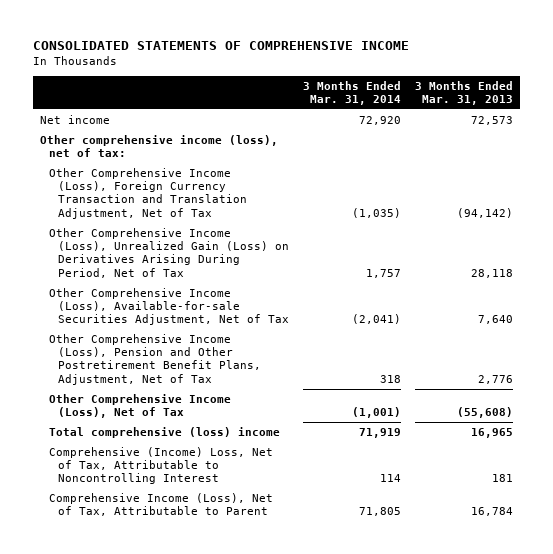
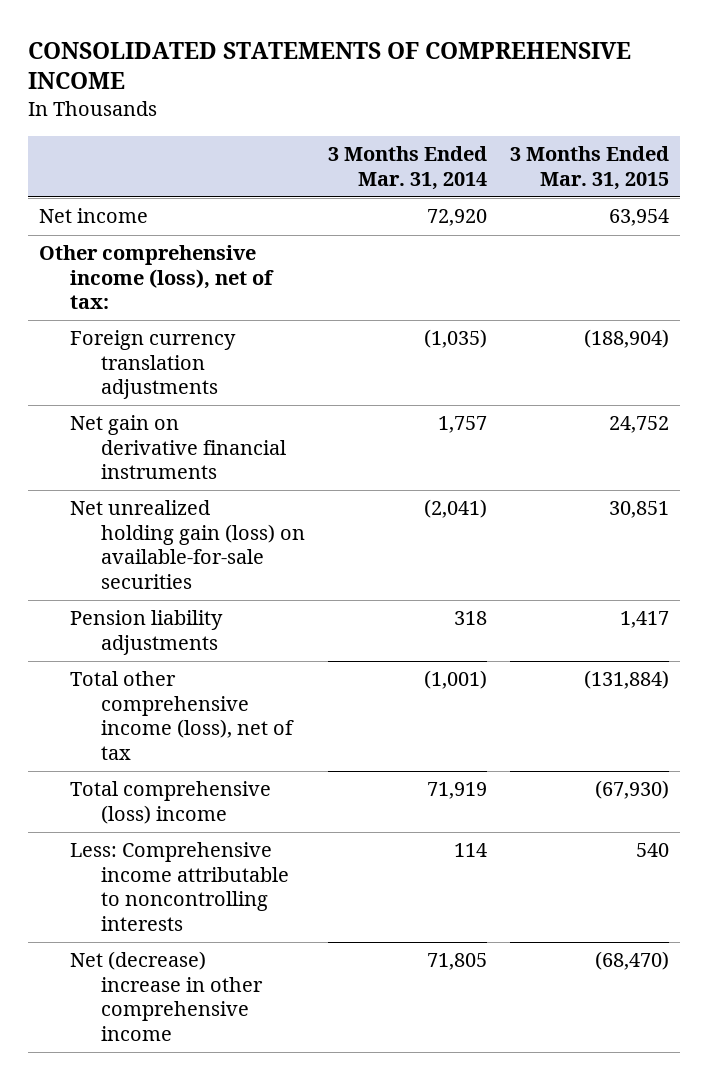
[415,80,514,105] 3 Months Ended Mar. 31, 2013 -> none
none -> [510,146,670,190] 3 Months Ended Mar. 31, 2015
[48,168,248,219] Other Comprehensive Income (Loss), Foreign Currency Transaction and Translation Adjustment, Net of Tax -> [70,330,237,400] Foreign currency translation adjustments
[48,228,290,278] Other Comprehensive Income (Loss), Unrealized Gain (Loss) on Derivatives Arising During Period, Net of Tax -> [70,415,287,480] Net gain on derivative financial instruments
[48,288,290,326] Other Comprehensive Income (Loss), Available-for-sale Securities Adjustment, Net of Tax -> [70,500,306,589] Net unrealized holding gain (loss) on available-for-sale securities
[48,334,262,385] Other Comprehensive Income (Loss), Pension and Other Postretirement Benefit Plans, Adjustment, Net of Tax -> [70,610,224,655] Pension liability adjustments
[48,394,231,419] Other Comprehensive Income (Loss), Net of Tax -> [70,671,295,760] Total other comprehensive income (loss), net of tax
[48,447,273,485] Comprehensive (Income) Loss, Net of Tax, Attributable to Noncontrolling Interest -> [70,842,290,931] Less: Comprehensive income attributable to noncontrolling interests
[48,493,273,517] Comprehensive Income (Loss), Net of Tax, Attributable to Parent -> [70,951,264,1041] Net (decrease) increase in other comprehensive income

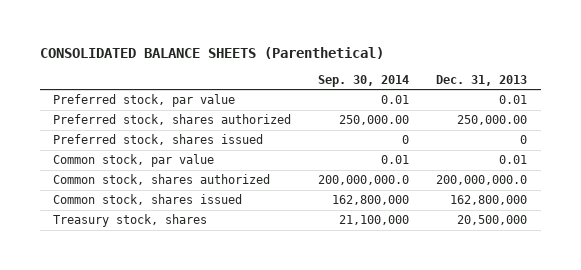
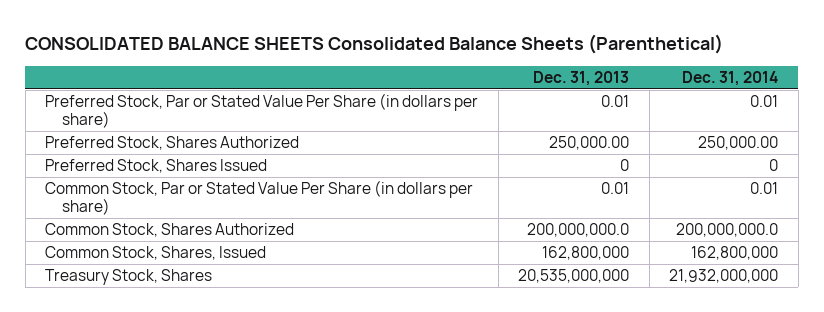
[39,46,384,59] CONSOLIDATED BALANCE SHEETS (Parenthetical) -> [25,33,724,54] CONSOLIDATED BALANCE SHEETS Consolidated Balance Sheets (Parenthetical)
[318,74,410,87] Sep. 30, 2014 -> none
none -> [682,70,779,86] Dec. 31, 2014
[53,94,236,108] Preferred stock, par value -> [45,93,479,129] Preferred Stock, Par or Stated Value Per Share (in dollars per share)
[53,114,292,126] Preferred stock, shares authorized -> [45,136,300,151] Preferred Stock, Shares Authorized
[53,134,264,146] Preferred stock, shares issued -> [45,159,268,174] Preferred Stock, Shares Issued
[53,154,215,168] Common stock, par value -> [45,180,474,216] Common Stock, Par or Stated Value Per Share (in dollars per share)
[53,174,271,186] Common stock, shares authorized -> [45,223,295,238] Common Stock, Shares Authorized
[53,194,243,206] Common stock, shares issued -> [45,246,267,261] Common Stock, Shares, Issued
[53,214,208,228] Treasury stock, shares -> [45,269,213,286] Treasury Stock, Shares
[457,215,528,226] 20,500,000 -> [518,269,630,284] 20,535,000,000

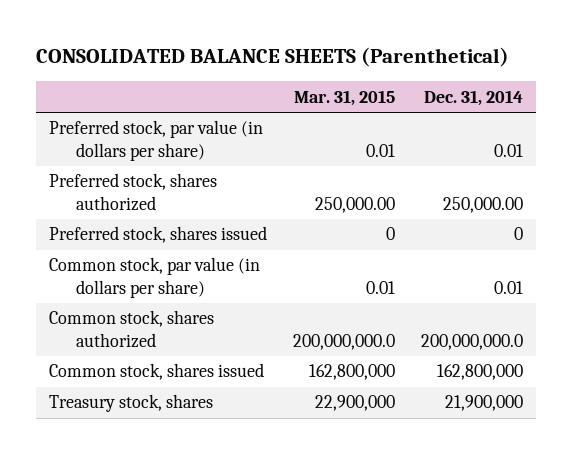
[25,33,724,54] CONSOLIDATED BALANCE SHEETS Consolidated Balance Sheets (Parenthetical) -> [35,47,509,68] CONSOLIDATED BALANCE SHEETS (Parenthetical)
[533,70,630,86] Dec. 31, 2013 -> none
none -> [293,89,395,106] Mar. 31, 2015
[45,93,479,129] Preferred Stock, Par or Stated Value Per Share (in dollars per share) -> [48,120,263,162] Preferred stock, par value (in dollars per share)
[45,136,300,151] Preferred Stock, Shares Authorized -> [48,173,217,212] Preferred stock, shares authorized
[45,159,268,174] Preferred Stock, Shares Issued -> [48,226,267,244] Preferred stock, shares issued
[45,180,474,216] Common Stock, Par or Stated Value Per Share (in dollars per share) -> [48,257,260,299] Common stock, par value (in dollars per share)
[45,223,295,238] Common Stock, Shares Authorized -> [48,310,214,349] Common stock, shares authorized
[45,246,267,261] Common Stock, Shares, Issued -> [48,363,264,381] Common stock, shares issued
[45,269,213,286] Treasury Stock, Shares -> [48,394,213,413] Treasury stock, shares
[669,269,779,284] 21,932,000,000 -> [444,395,523,412] 21,900,000

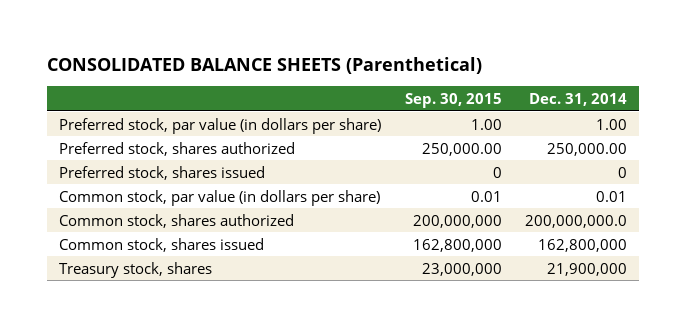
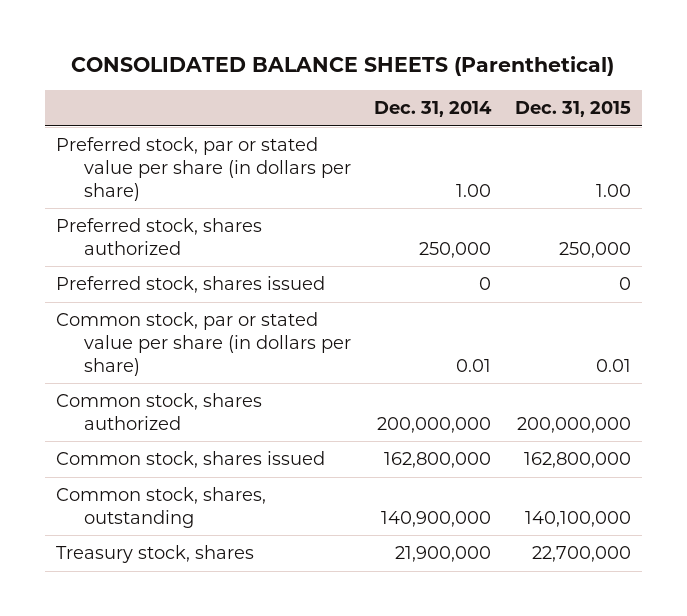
[404,92,502,108] Sep. 30, 2015 -> none
none -> [514,101,631,118] Dec. 31, 2015
[59,117,382,134] Preferred stock, par value (in dollars per share) -> [56,137,351,201] Preferred stock, par or stated value per share (in dollars per share)
[547,142,628,156] 250,000.00 -> [419,241,492,258] 250,000
[59,189,381,206] Common stock, par value (in dollars per share) -> [56,312,351,376] Common stock, par or stated value per share (in dollars per share)
[525,214,628,228] 200,000,000.0 -> [377,416,492,433] 200,000,000
none -> [56,487,267,528] Common stock, shares, outstanding

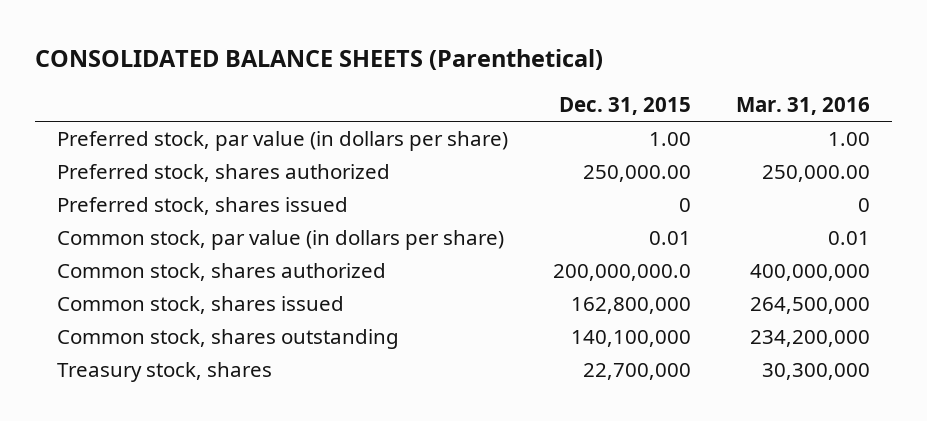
[374,101,493,118] Dec. 31, 2014 -> none
none -> [735,96,870,115] Mar. 31, 2016
[56,137,351,201] Preferred stock, par or stated value per share (in dollars per share) -> [57,131,509,152] Preferred stock, par value (in dollars per share)
[558,241,631,258] 250,000 -> [583,165,692,183] 250,000.00
[56,312,351,376] Common stock, par or stated value per share (in dollars per share) -> [57,230,505,251] Common stock, par value (in dollars per share)
[516,416,631,433] 200,000,000 -> [553,264,692,282] 200,000,000.0
[56,487,267,528] Common stock, shares, outstanding -> [57,329,400,350] Common stock, shares outstanding

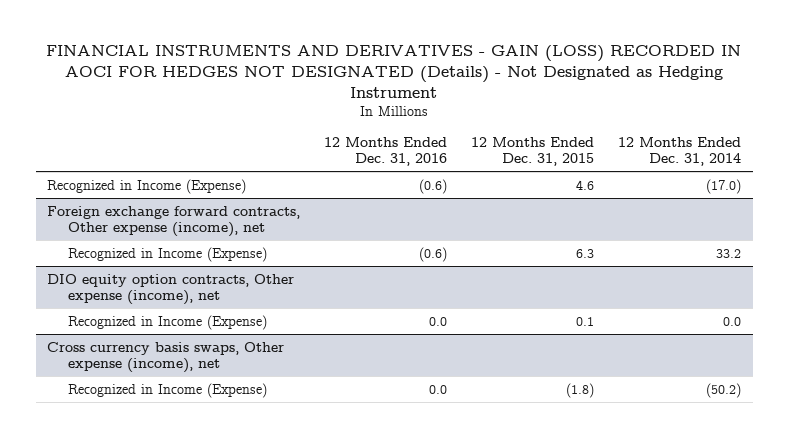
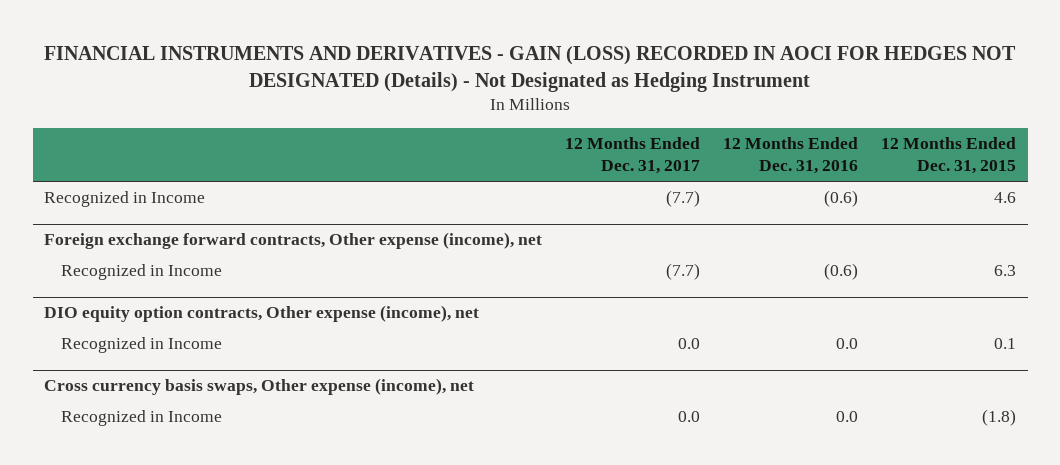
[617,136,741,166] 12 Months Ended Dec. 31, 2014 -> none
none -> [565,137,701,175] 12 Months Ended Dec. 31, 2017
[47,178,247,194] Recognized in Income (Expense) -> [44,191,206,208] Recognized in Income
[67,246,267,262] Recognized in Income (Expense) -> [60,264,222,281] Recognized in Income
[67,314,267,330] Recognized in Income (Expense) -> [60,337,222,354] Recognized in Income
[67,382,267,398] Recognized in Income (Expense) -> [60,410,222,427] Recognized in Income

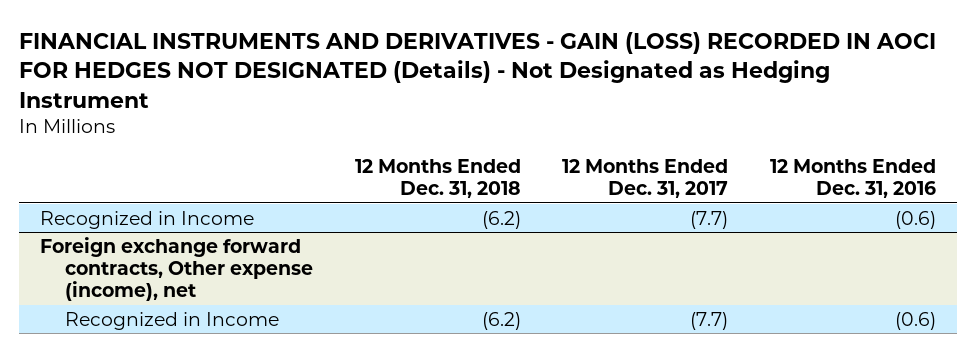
[881,137,1017,175] 12 Months Ended Dec. 31, 2015 -> none
none -> [354,159,521,199] 12 Months Ended Dec. 31, 2018
[44,305,480,323] DIO equity option contracts, Other expense (income), net -> none
[60,337,222,354] Recognized in Income -> none
[44,378,475,396] Cross currency basis swaps, Other expense (income), net -> none
[60,410,222,427] Recognized in Income -> none

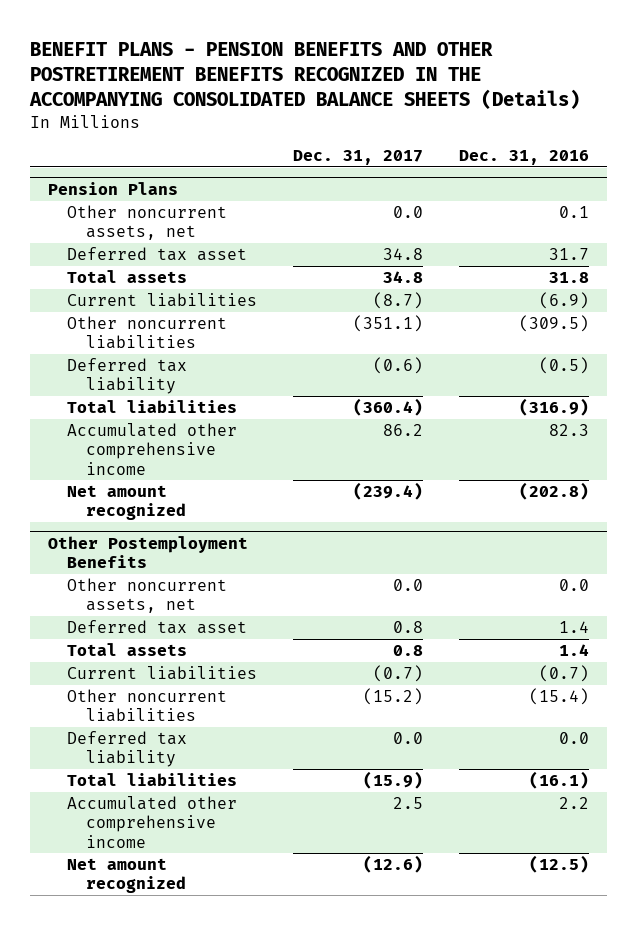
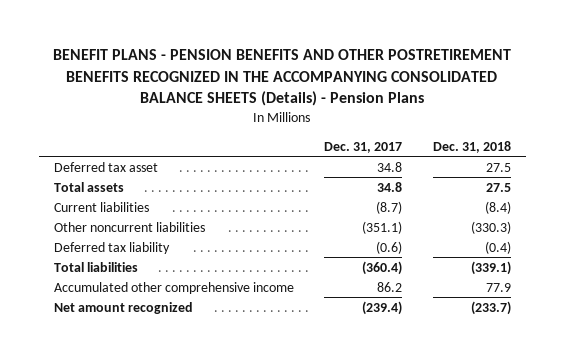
[29,41,581,109] BENEFIT PLANS - PENSION BENEFITS AND OTHER POSTRETIREMENT BENEFITS RECOGNIZED IN THE ACCOMPANYING CONSOLIDATED BALANCE SHEETS (Details) -> [53,49,512,107] BENEFIT PLANS - PENSION BENEFITS AND OTHER POSTRETIREMENT BENEFITS RECOGNIZED IN THE ACCOMPANYING CONSOLIDATED BALANCE SHEETS (Details) - Pension Plans
[458,150,589,166] Dec. 31, 2016 -> none
none -> [432,140,511,153] Dec. 31, 2018
[48,181,179,195] Pension Plans -> none
[67,205,228,241] Other noncurrent assets, net -> none
[48,535,249,568] Other Postemployment Benefits -> none
[67,578,228,614] Other noncurrent assets, net -> none
[67,620,248,635] Deferred tax asset -> none
[67,643,188,657] Total assets -> none
[67,666,258,681] Current liabilities -> none
[67,689,228,723] Other noncurrent liabilities -> none
[67,731,188,768] Deferred tax liability -> none
[67,773,238,787] Total liabilities -> none
[67,796,238,848] Accumulated other comprehensive income -> none
[67,858,186,894] Net amount recognized -> none

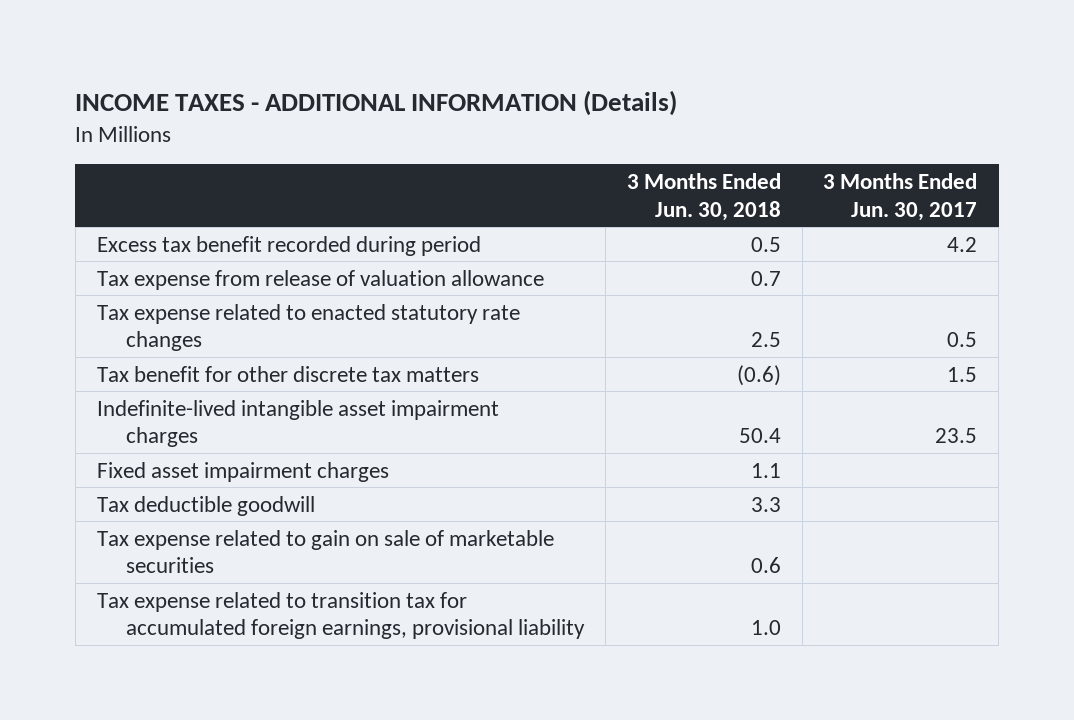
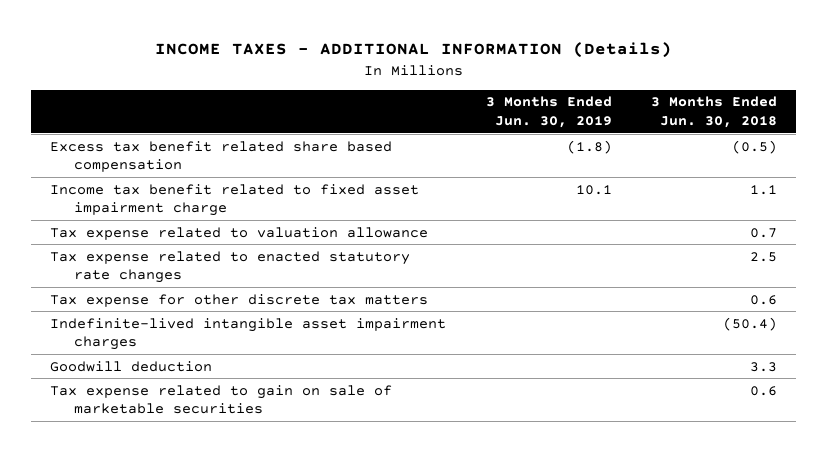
[823,173,978,221] 3 Months Ended Jun. 30, 2017 -> none
none -> [485,96,612,129] 3 Months Ended Jun. 30, 2019
[96,235,481,256] Excess tax benefit recorded during period -> [50,140,393,173] Excess tax benefit related share based compensation
[750,236,781,252] 0.5 -> [731,139,777,154] (0.5)
none -> [50,183,420,217] Income tax benefit related to fixed asset impairment charge
[96,269,544,290] Tax expense from release of valuation allowance -> [50,226,429,240] Tax expense related to valuation allowance
[96,461,389,482] Fixed asset impairment charges -> none
[96,495,315,516] Tax deductible goodwill -> none
[96,365,479,382] Tax benefit for other discrete tax matters -> [50,293,429,307] Tax expense for other discrete tax matters
[736,364,781,386] (0.6) -> [749,294,777,305] 0.6
[738,428,781,444] 50.4 -> [722,316,777,331] (50.4)
none -> [50,360,213,372] Goodwill deduction
[96,591,585,640] Tax expense related to transition tax for accumulated foreign earnings, provisional liability -> none

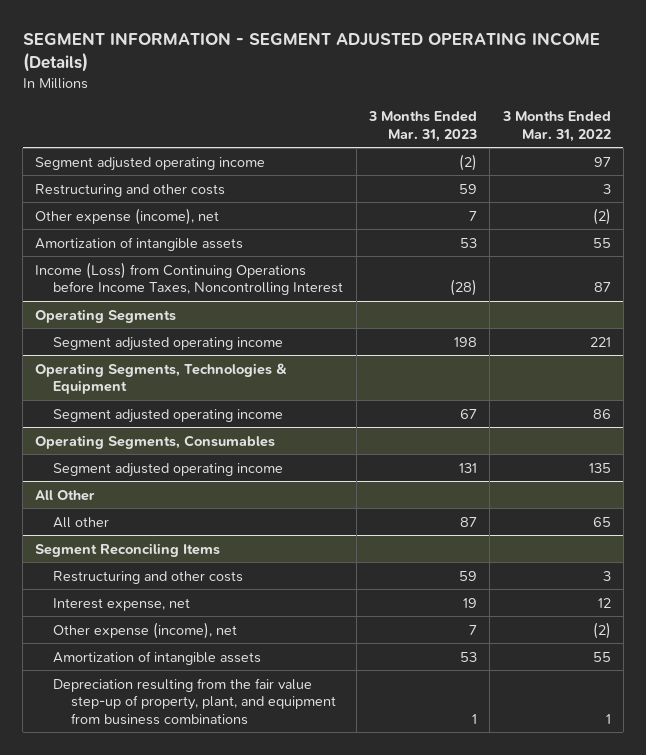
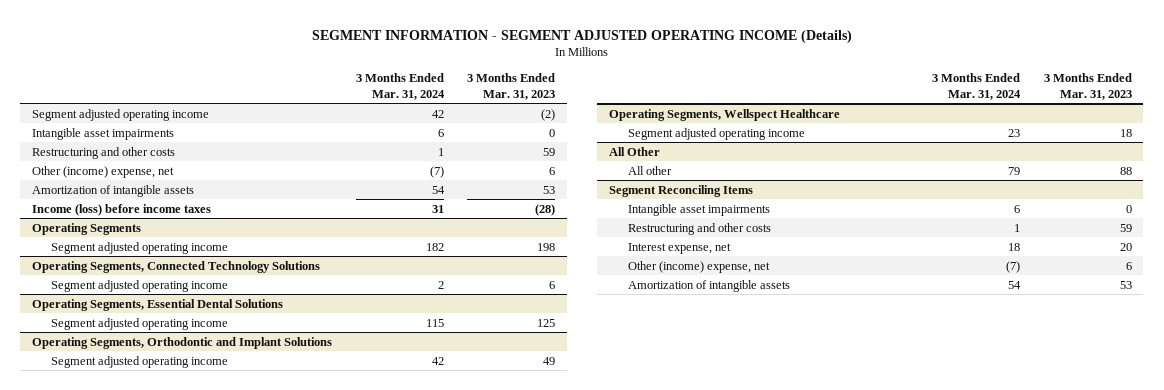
[501,111,611,142] 3 Months Ended Mar. 31, 2022 -> none
none -> [355,73,445,100] 3 Months Ended Mar. 31, 2024
none -> [32,127,175,140] Intangible asset impairments
[35,207,220,225] Other expense (income), net -> [32,165,175,178] Other (income) expense, net
[468,210,477,221] 7 -> [548,166,555,175] 6
[35,261,344,296] Income (Loss) from Continuing Operations before Income Taxes, Noncontrolling Interest -> [32,203,212,216] Income (loss) before income taxes
[35,362,288,395] Operating Segments, Technologies & Equipment -> none
[35,434,276,449] Operating Segments, Consumables -> none
none -> [32,260,321,273] Operating Segments, Connected Technology Solutions
[459,408,477,419] 67 -> [548,280,555,289] 6
none -> [32,298,284,311] Operating Segments, Essential Dental Solutions
[458,462,477,473] 131 -> [536,318,555,327] 125
none -> [32,336,333,349] Operating Segments, Orthodontic and Implant Solutions
none -> [51,355,229,368] Segment adjusted operating income
none -> [609,108,841,121] Operating Segments, Wellspect Healthcare
none -> [628,127,806,140] Segment adjusted operating income
[459,516,477,527] 87 -> [1119,166,1132,175] 88
none -> [628,203,771,216] Intangible asset impairments
[462,597,477,608] 19 -> [1119,242,1132,251] 20
[53,621,238,639] Other expense (income), net -> [628,260,771,273] Other (income) expense, net
[468,624,477,635] 7 -> [1125,261,1132,270] 6
[53,677,337,725] Depreciation resulting from the fair value step-up of property, plant, and equipment from business combinations -> none

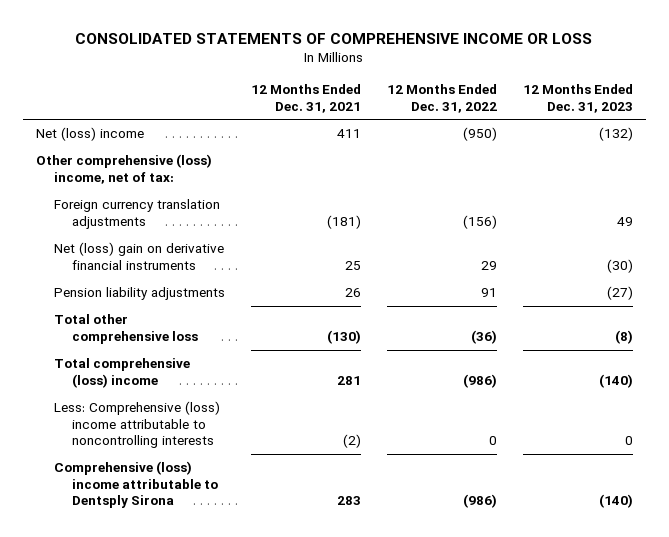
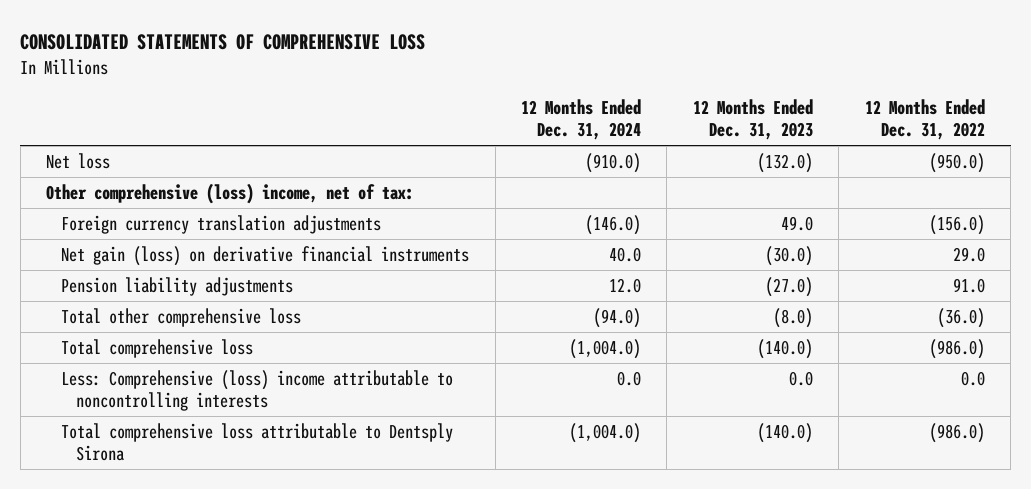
[75,32,593,44] CONSOLIDATED STATEMENTS OF COMPREHENSIVE INCOME OR LOSS -> [20,33,426,50] CONSOLIDATED STATEMENTS OF COMPREHENSIVE LOSS
[250,83,361,113] 12 Months Ended Dec. 31, 2021 -> none
none -> [520,99,641,140] 12 Months Ended Dec. 31, 2024
[35,127,144,142] Net (loss) income -> [46,153,111,170] Net loss
[462,127,497,142] (950) -> [928,153,985,174] (950.0)
[598,127,633,142] (132) -> [756,153,813,174] (132.0)
[462,214,497,229] (156) -> [928,215,985,236] (156.0)
[616,216,633,226] 49 -> [780,216,813,232] 49.0
[53,242,224,270] Net (loss) gain on derivative financial instruments -> [61,246,470,267] Net gain (loss) on derivative financial instruments
[480,260,497,270] 29 -> [952,247,985,263] 29.0
[606,258,633,273] (30) -> [764,246,813,267] (30.0)
[480,288,497,298] 91 -> [952,278,985,294] 91.0
[606,286,633,301] (27) -> [764,277,813,298] (27.0)
[470,329,497,344] (36) -> [936,308,985,329] (36.0)
[614,329,633,344] (8) -> [772,308,813,329] (8.0)
[53,358,190,388] Total comprehensive (loss) income -> [61,339,254,359] Total comprehensive loss
[462,373,497,388] (986) -> [928,339,985,360] (986.0)
[598,373,633,388] (140) -> [756,339,813,360] (140.0)
[488,436,497,446] 0 -> [960,371,985,387] 0.0
[624,436,633,446] 0 -> [788,371,813,387] 0.0
[53,461,219,509] Comprehensive (loss) income attributable to Dentsply Sirona -> [61,423,454,461] Total comprehensive loss attributable to Dentsply Sirona
[462,494,497,509] (986) -> [928,423,985,444] (986.0)
[598,494,633,509] (140) -> [756,423,813,444] (140.0)

